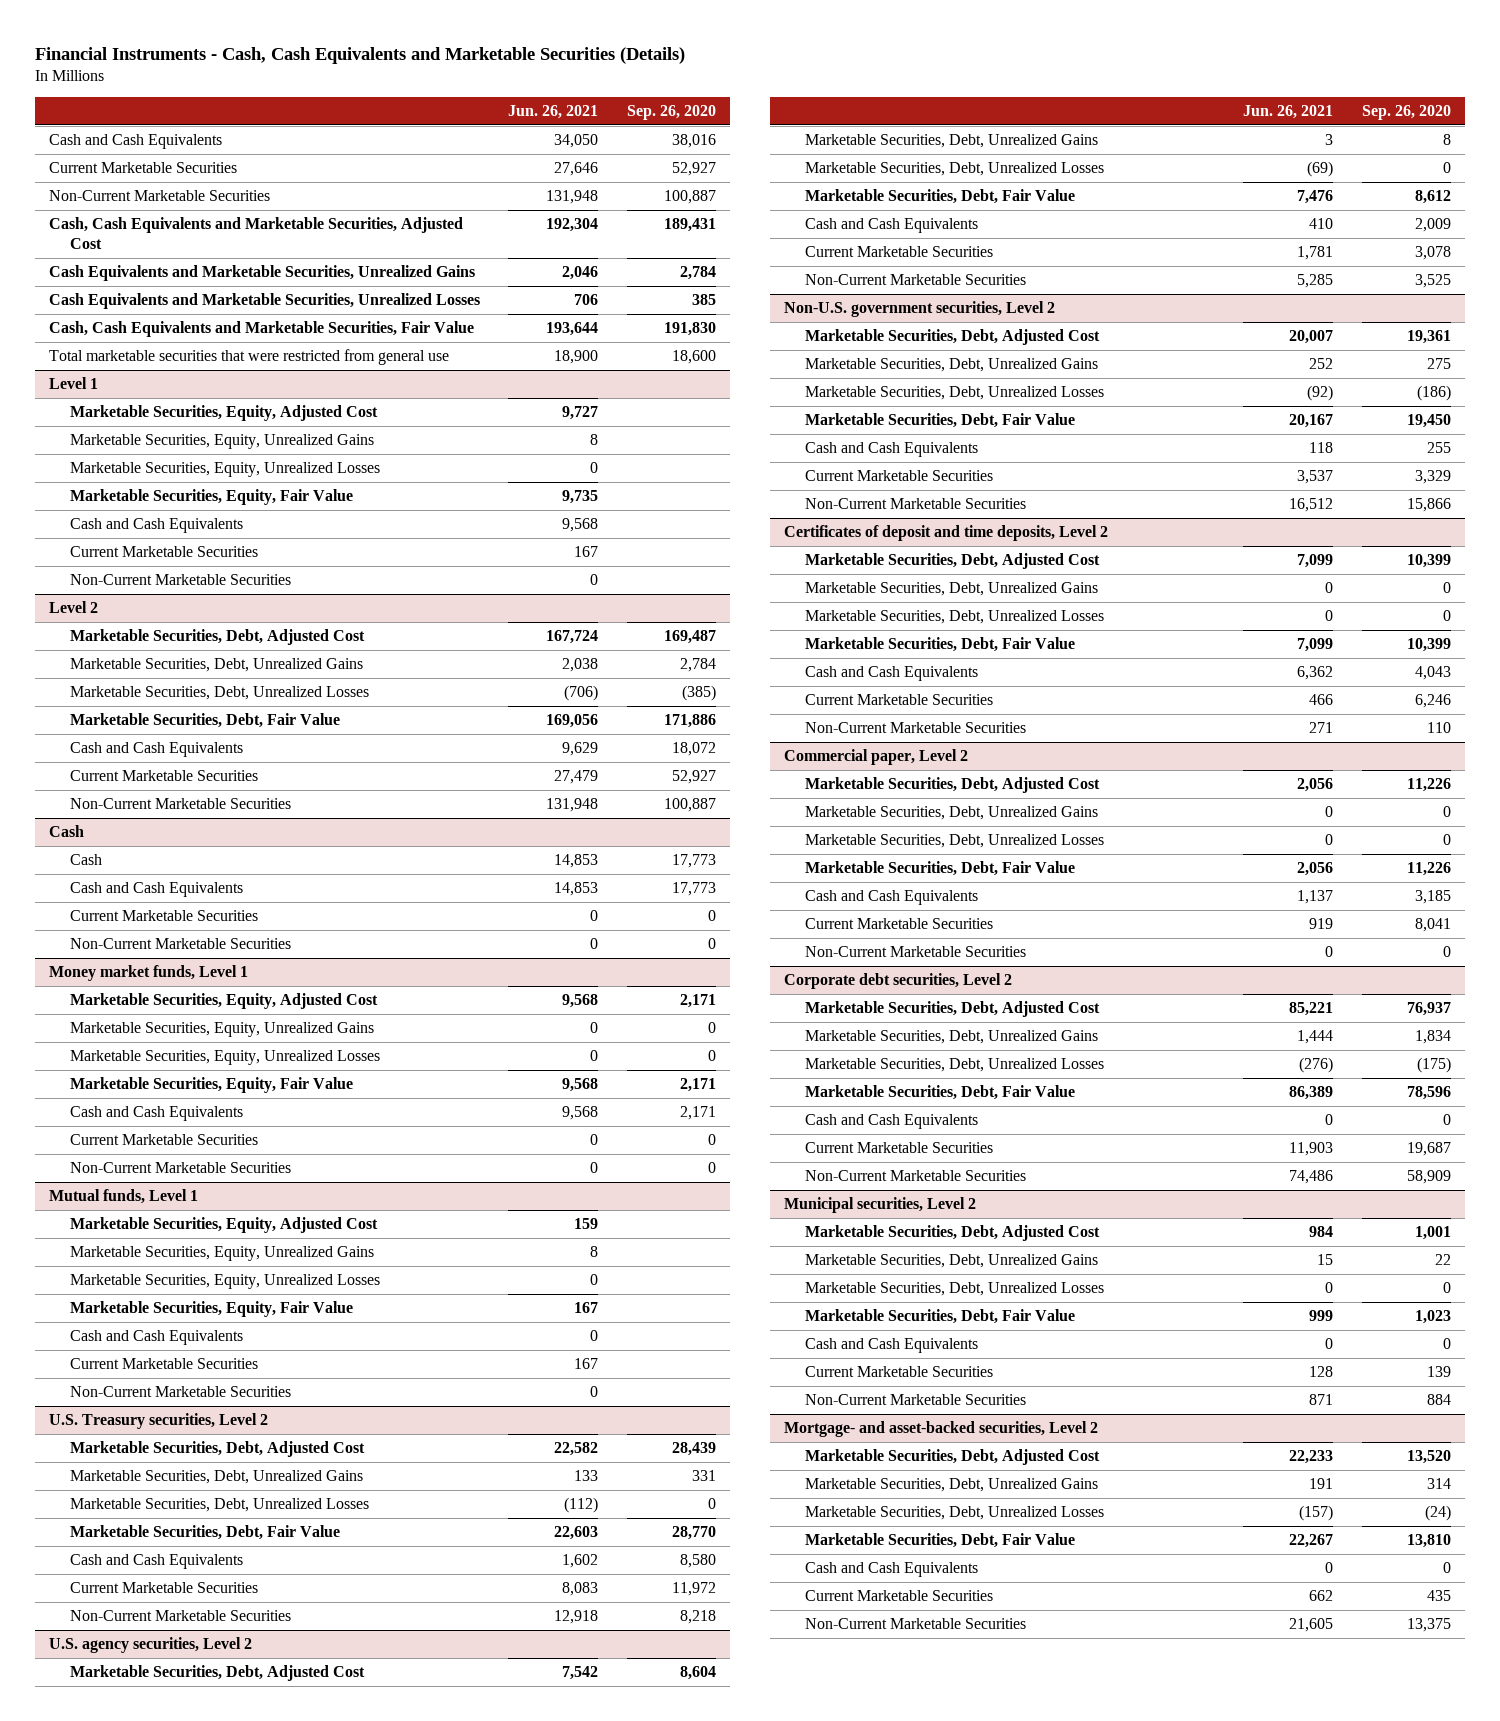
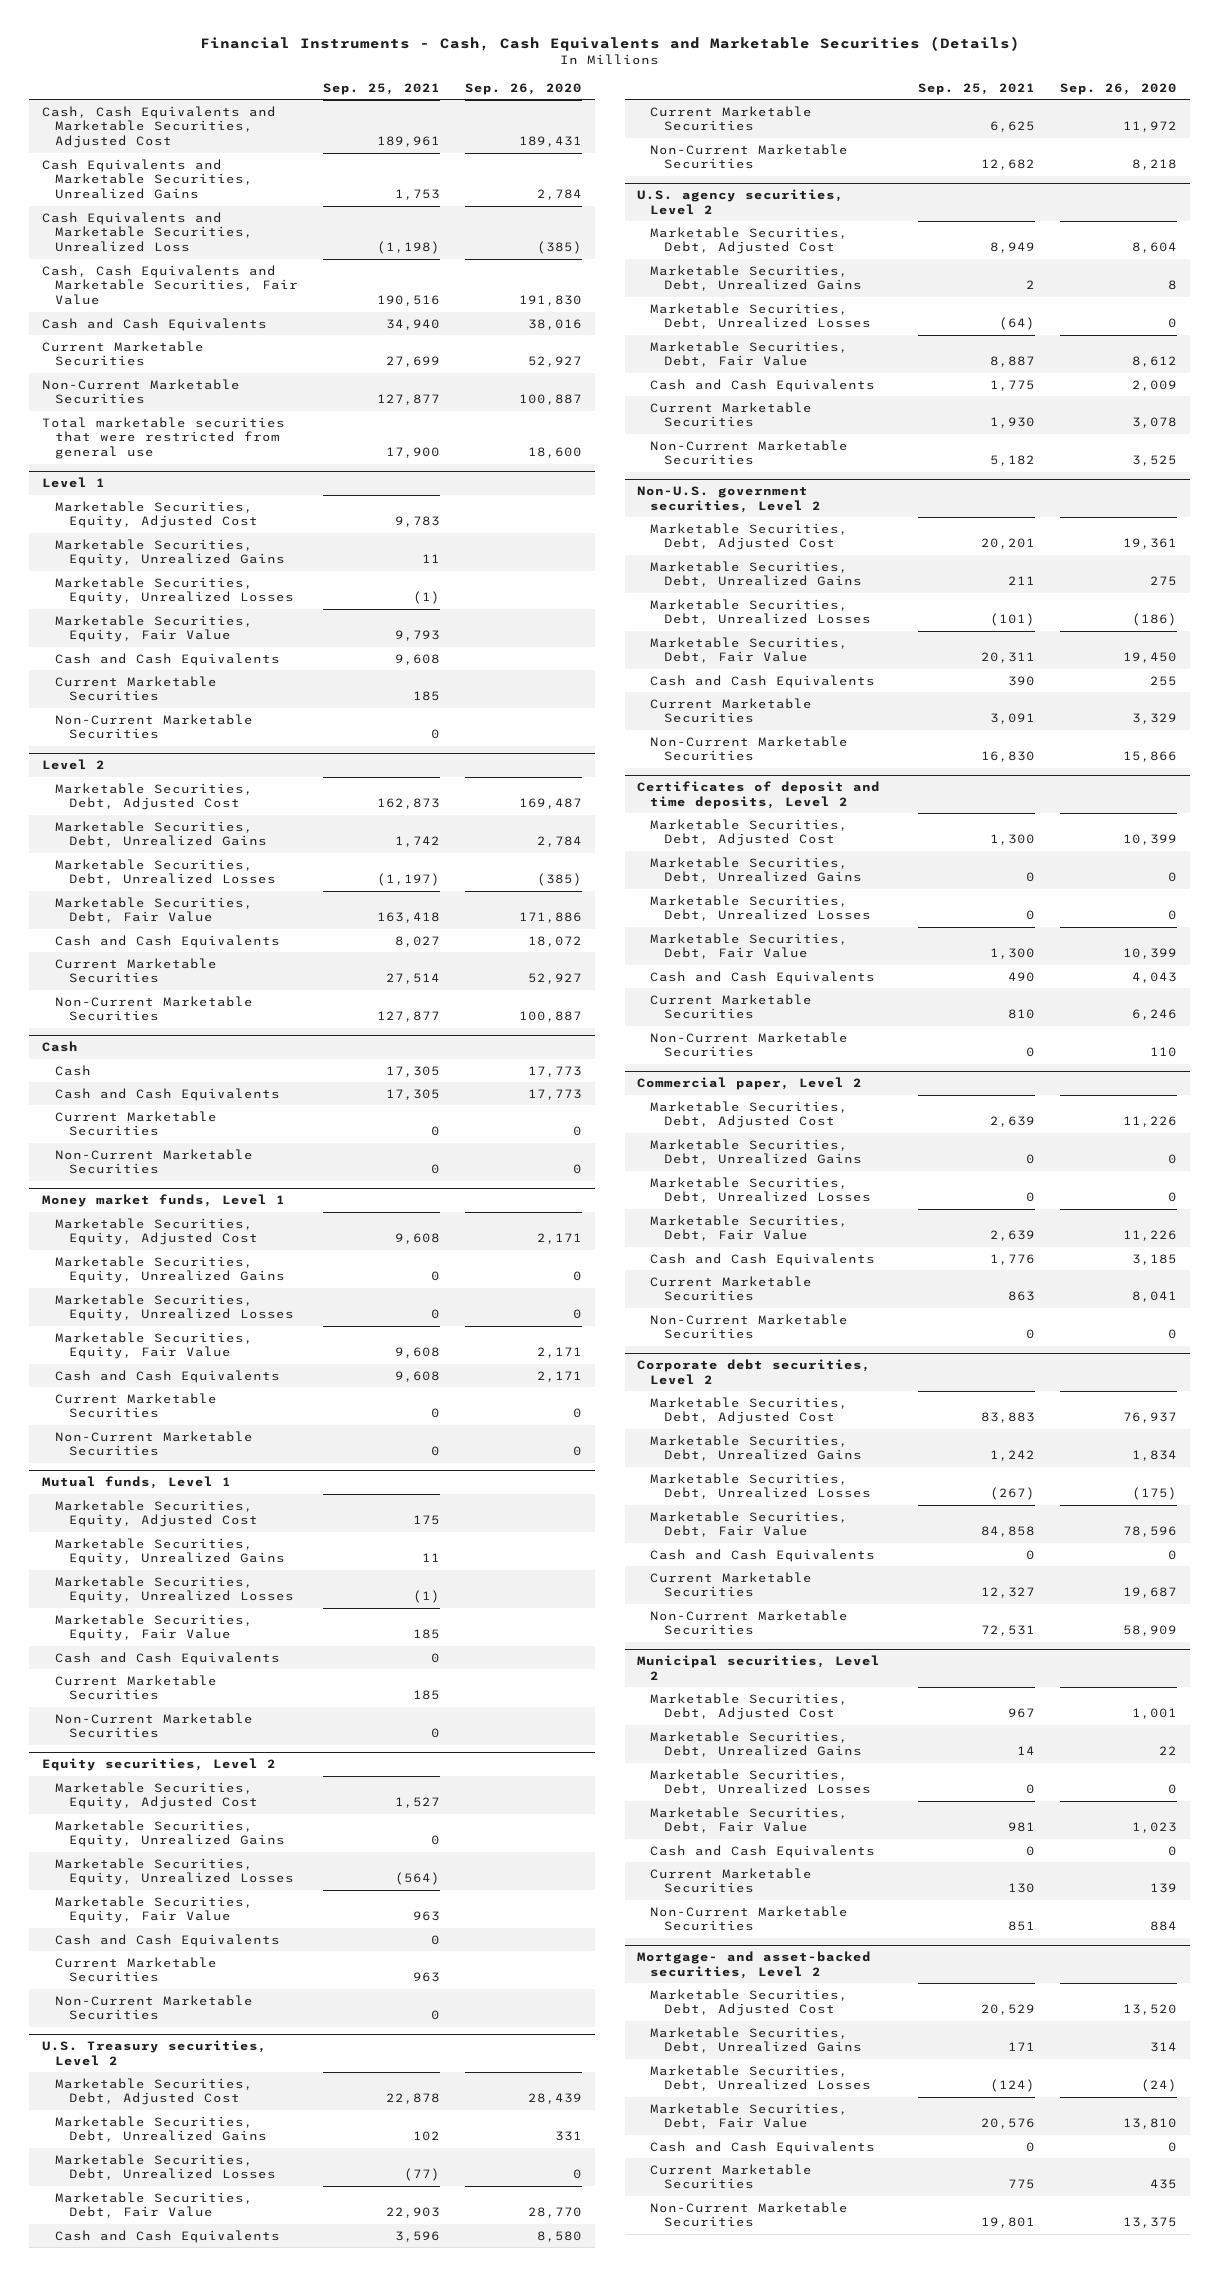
[508,104,599,119] Jun. 26, 2021 -> none
none -> [323,82,441,95] Sep. 25, 2021
[49,292,481,309] Cash Equivalents and Marketable Securities, Unrealized Losses -> [41,211,254,253] Cash Equivalents and Marketable Securities, Unrealized Loss
[691,293,716,305] 385 -> [537,241,583,255] (385)
[49,133,223,149] Cash and Cash Equivalents -> [41,317,267,331] Cash and Cash Equivalents
[49,161,238,173] Current Marketable Securities -> [41,340,204,367] Current Marketable Securities
[49,189,271,201] Non-Current Marketable Securities -> [41,378,240,405] Non-Current Marketable Securities
none -> [41,1758,276,1772] Equity securities, Level 2
none -> [55,1781,258,1810] Marketable Securities, Equity, Adjusted Cost
none -> [55,1819,285,1848] Marketable Securities, Equity, Unrealized Gains
none -> [55,1857,294,1886] Marketable Securities, Equity, Unrealized Losses
none -> [55,1895,254,1924] Marketable Securities, Equity, Fair Value
none -> [55,1933,281,1947] Cash and Cash Equivalents
none -> [55,1956,218,1983] Current Marketable Securities
none -> [55,1994,254,2021] Non-Current Marketable Securities

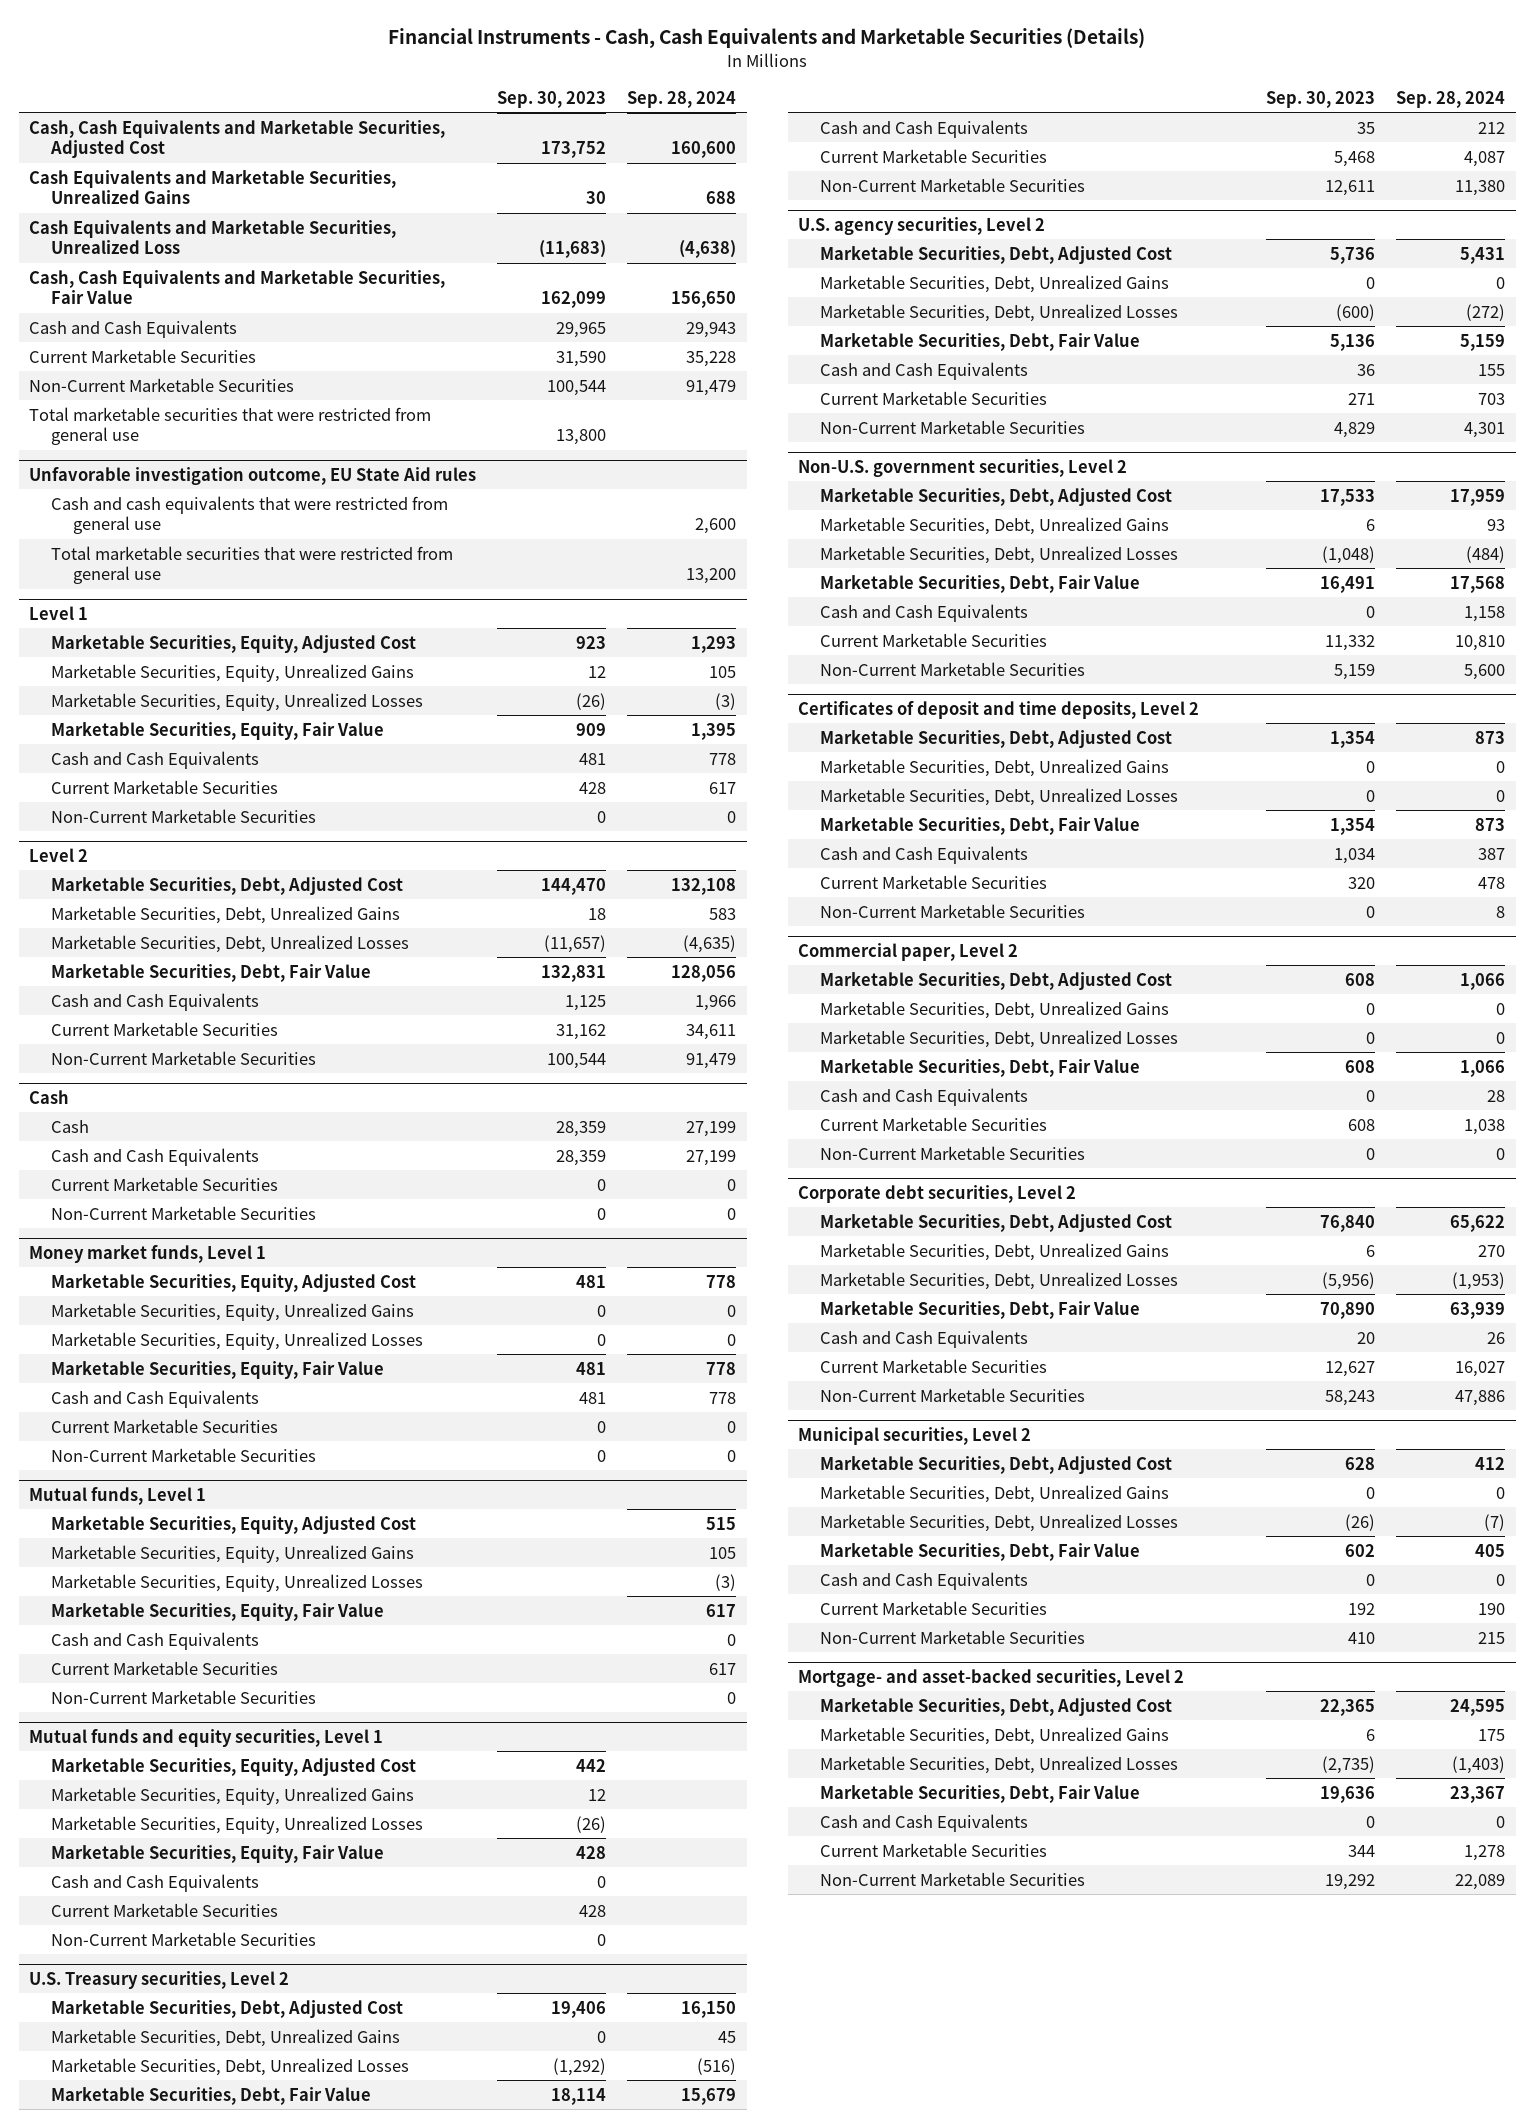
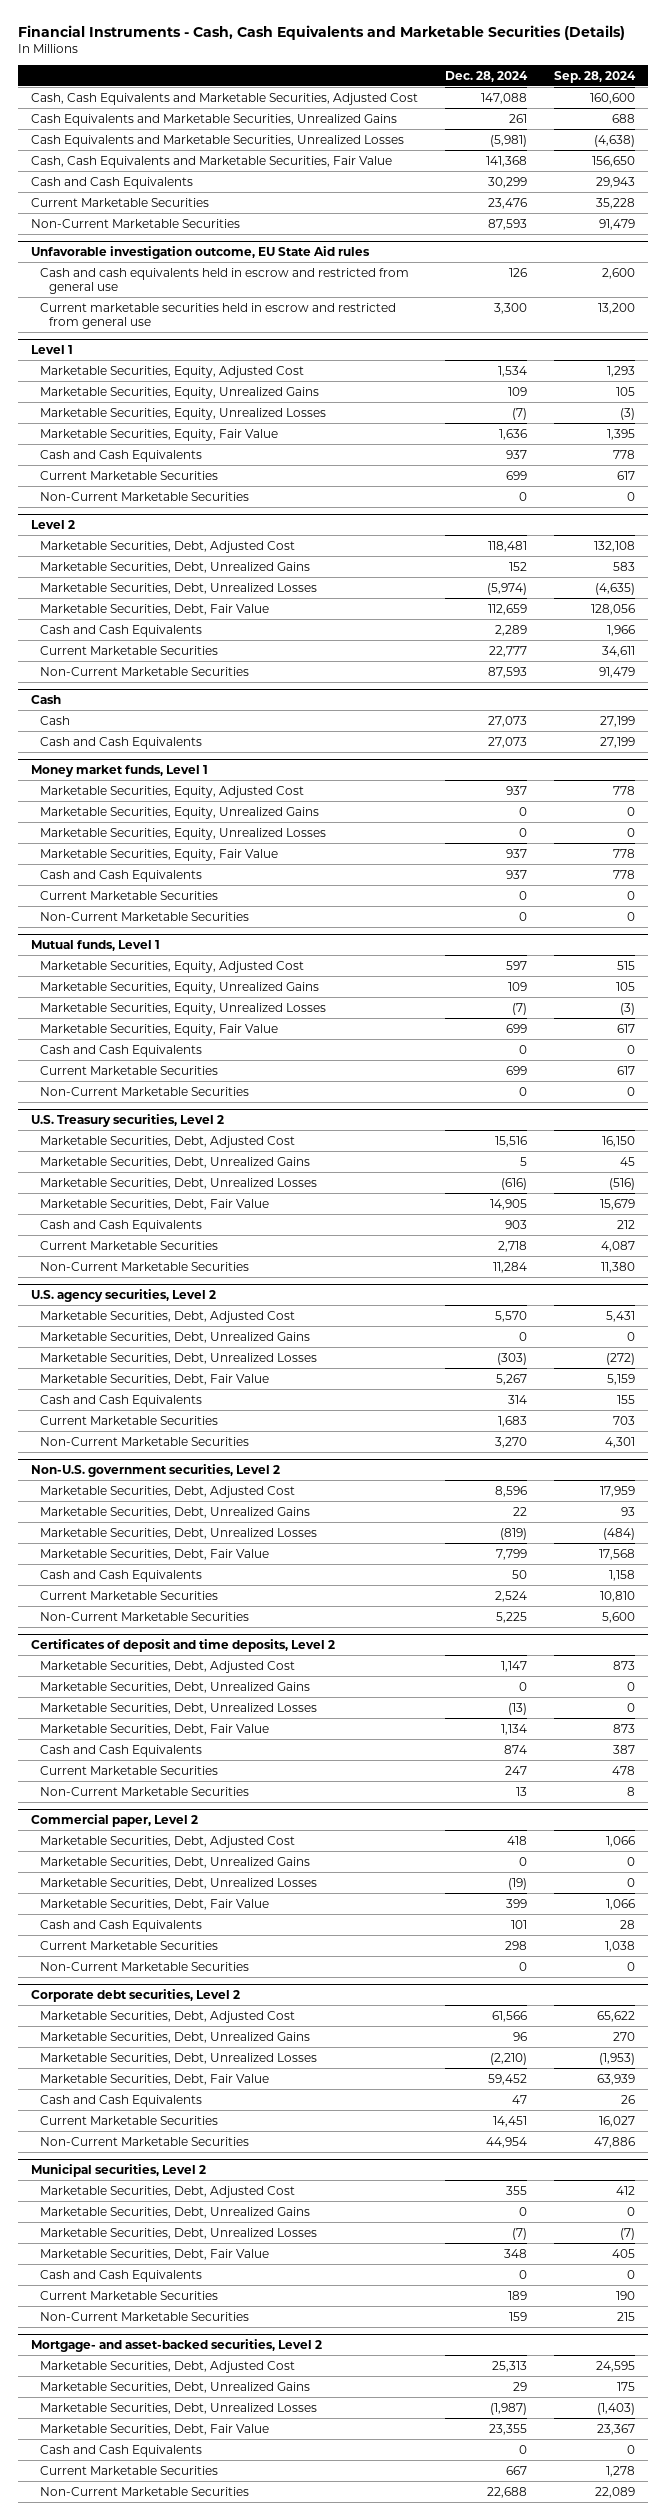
[497,90,607,108] Sep. 30, 2023 -> none
none -> [445,70,529,82] Dec. 28, 2024
[29,219,397,255] Cash Equivalents and Marketable Securities, Unrealized Loss -> [31,134,405,147] Cash Equivalents and Marketable Securities, Unrealized Losses
[29,406,432,446] Total marketable securities that were restricted from general use -> none
[51,495,449,535] Cash and cash equivalents that were restricted from general use -> [40,267,410,294] Cash and cash equivalents held in escrow and restricted from general use
[51,545,454,585] Total marketable securities that were restricted from general use -> [40,302,397,329] Current marketable securities held in escrow and restricted from general use
[51,1176,279,1191] Current Marketable Securities -> none
[51,1205,317,1220] Non-Current Marketable Securities -> none
[29,1728,384,1747] Mutual funds and equity securities, Level 1 -> none
[51,1757,417,1776] Marketable Securities, Equity, Adjusted Cost -> none
[51,1786,415,1805] Marketable Securities, Equity, Unrealized Gains -> none
[51,1815,424,1834] Marketable Securities, Equity, Unrealized Losses -> none
[51,1844,385,1863] Marketable Securities, Equity, Fair Value -> none
[51,1873,260,1892] Cash and Cash Equivalents -> none
[51,1902,279,1917] Current Marketable Securities -> none
[51,1931,317,1946] Non-Current Marketable Securities -> none

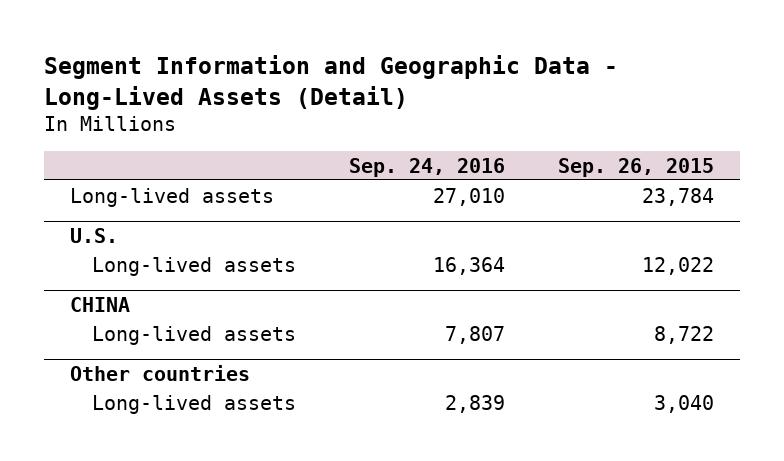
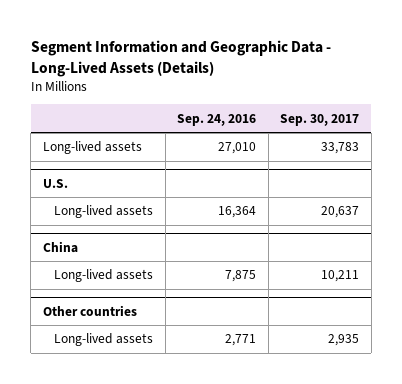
[43,55,618,110] Segment Information and Geographic Data - Long-Lived Assets (Detail) -> [30,39,331,77] Segment Information and Geographic Data - Long-Lived Assets (Details)
[557,157,714,177] Sep. 26, 2015 -> none
none -> [280,113,360,126] Sep. 30, 2017
[70,296,131,312] CHINA -> [42,240,78,253] China
[445,325,506,344] 7,807 -> [225,270,257,283] 7,875
[445,394,506,413] 2,839 -> [225,334,257,347] 2,771

